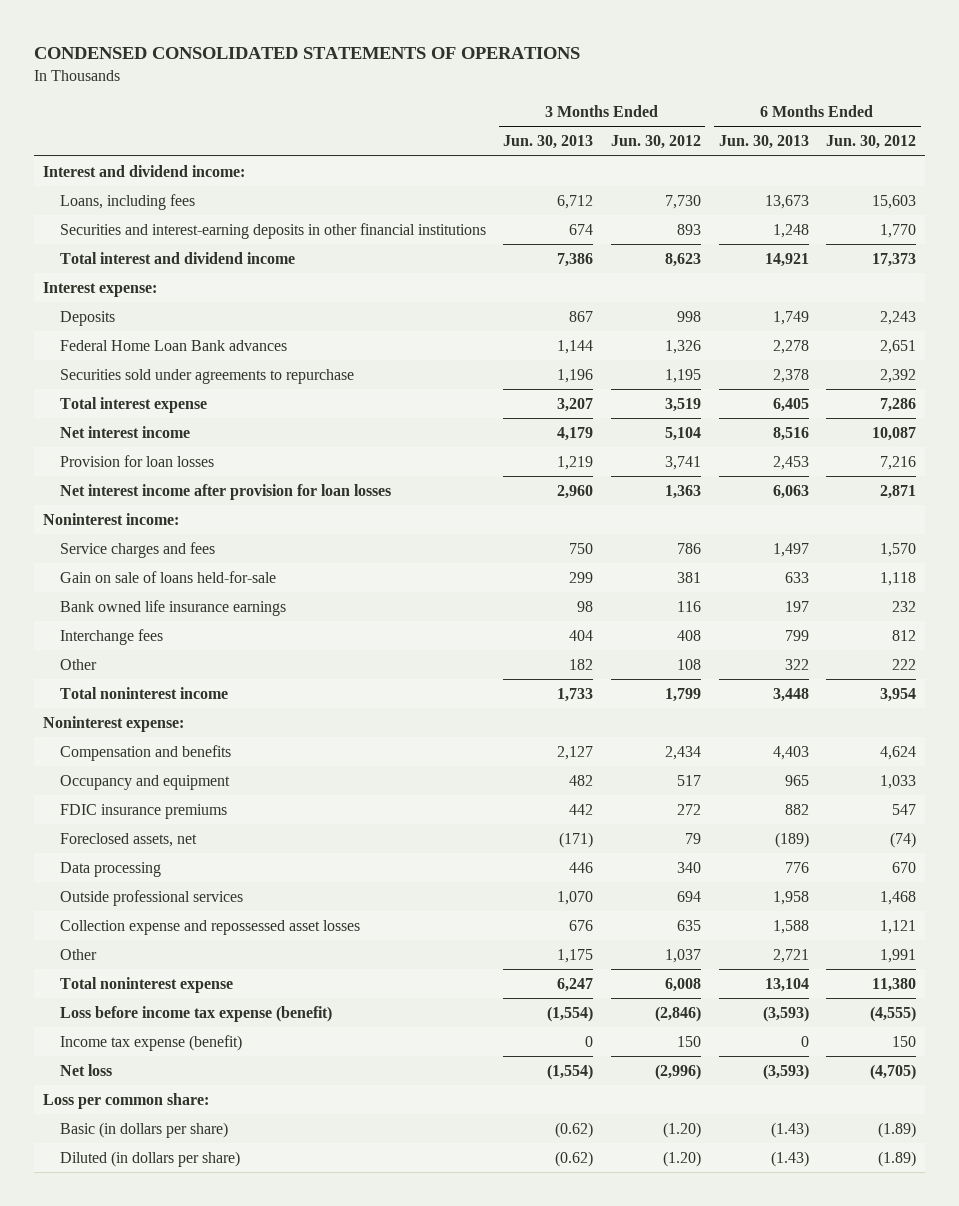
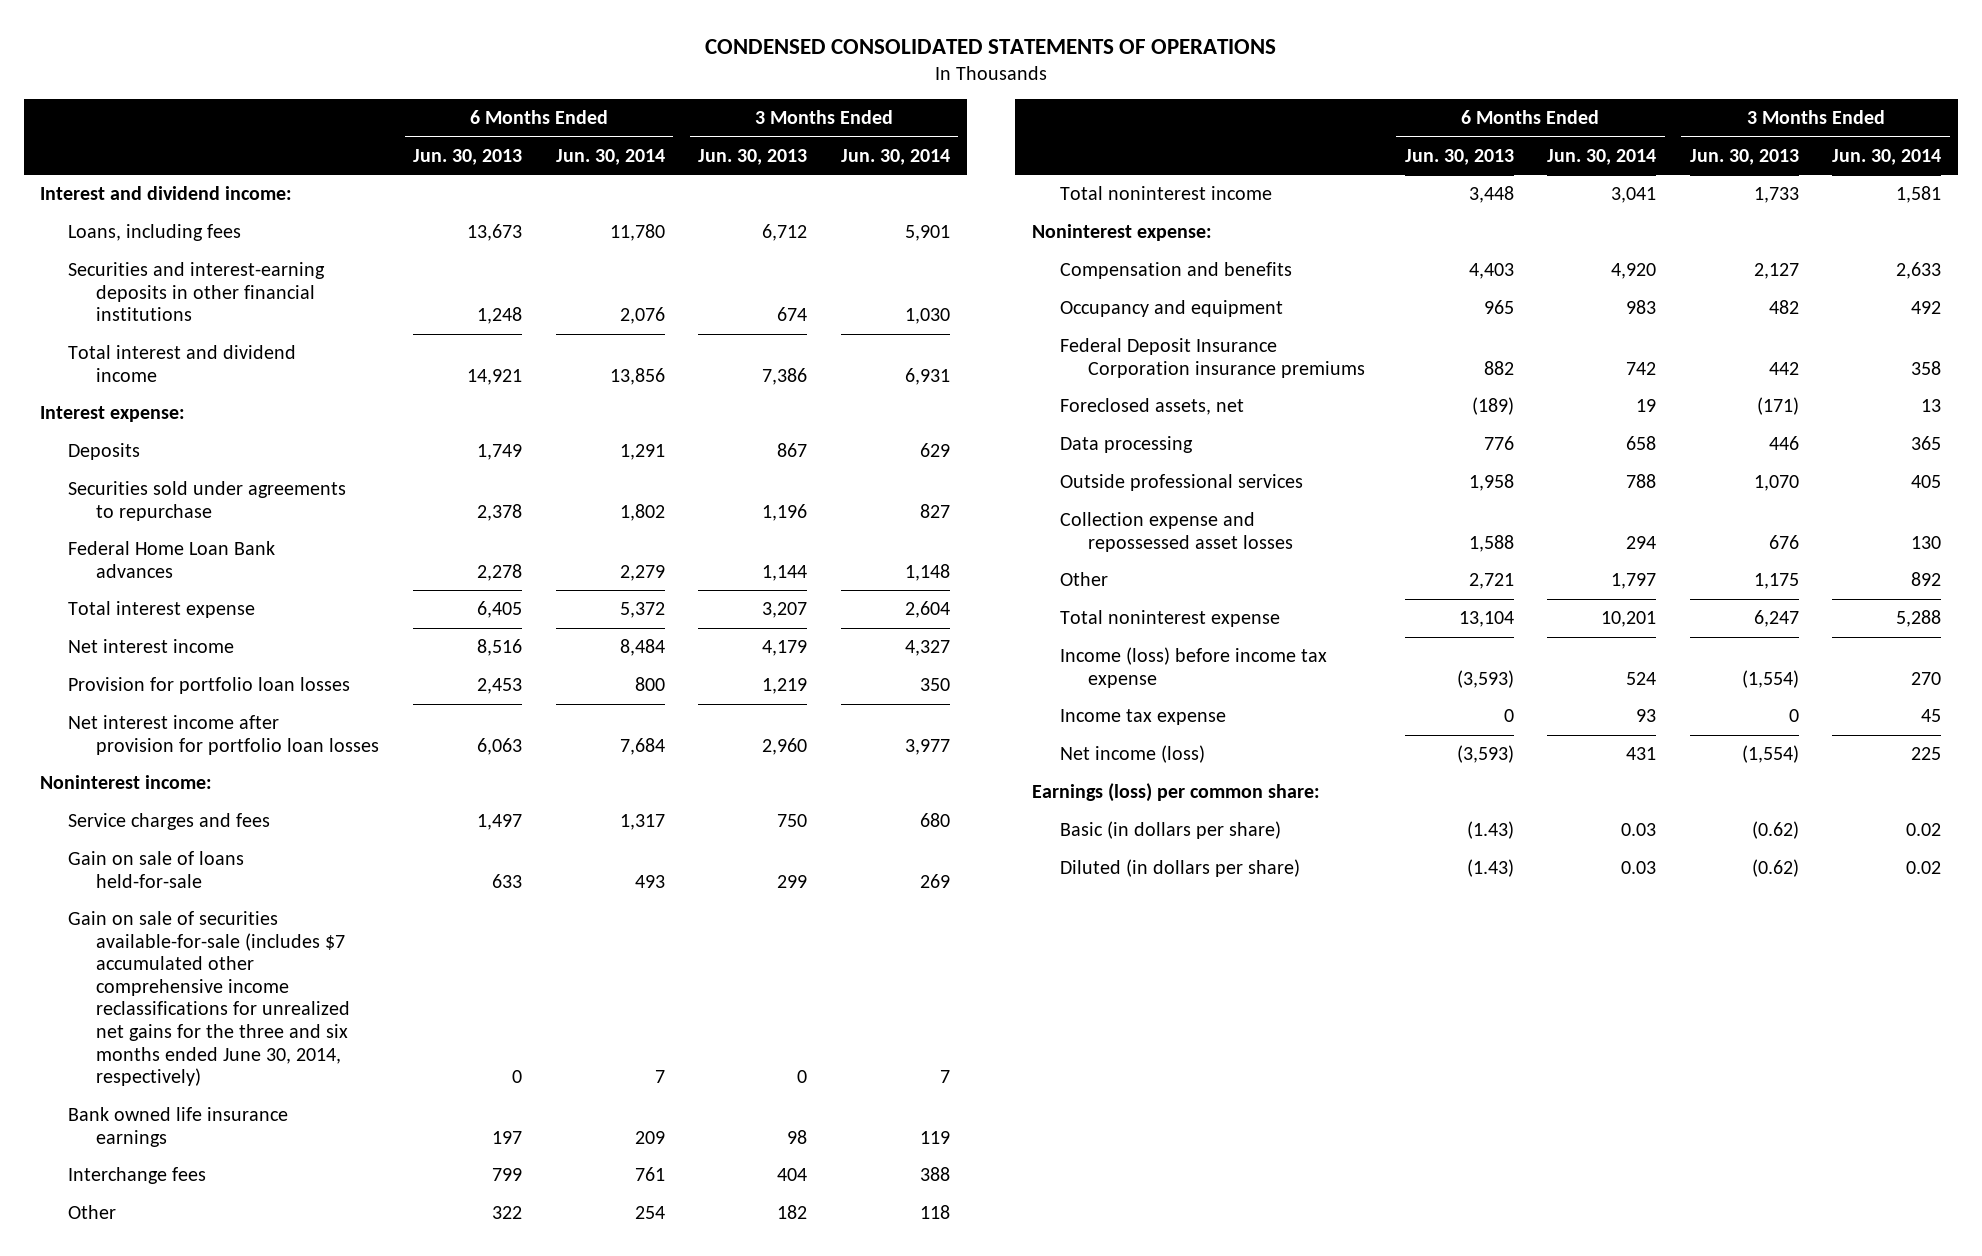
[610,135,701,150] Jun. 30, 2012 -> none
[826,135,917,150] Jun. 30, 2012 -> none
none -> [555,148,665,165] Jun. 30, 2014
none -> [840,148,950,165] Jun. 30, 2014
[59,339,287,351] Federal Home Loan Bank advances -> [68,541,276,578] Federal Home Loan Bank advances
[59,454,214,467] Provision for loan losses -> [68,677,351,695] Provision for portfolio loan losses
[59,483,391,500] Net interest income after provision for loan losses -> [68,715,380,755] Net interest income after provision for portfolio loan losses
none -> [68,911,351,1087] Gain on sale of securities available-for-sale (includes $7 accumulated other comprehensive income reclassifications for unrealized net gains for the three and six months ended June 30, 2014, respectively)
[59,803,227,819] FDIC insurance premiums -> [1059,338,1365,378] Federal Deposit Insurance Corporation insurance premiums
[59,1005,332,1022] Loss before income tax expense (benefit) -> [1059,647,1327,688] Income (loss) before income tax expense
[59,1034,242,1051] Income tax expense (benefit) -> [1059,709,1226,726] Income tax expense
[59,1063,112,1076] Net loss -> [1059,745,1205,764] Net income (loss)
[42,1092,209,1109] Loss per common share: -> [1031,783,1320,803] Earnings (loss) per common share:

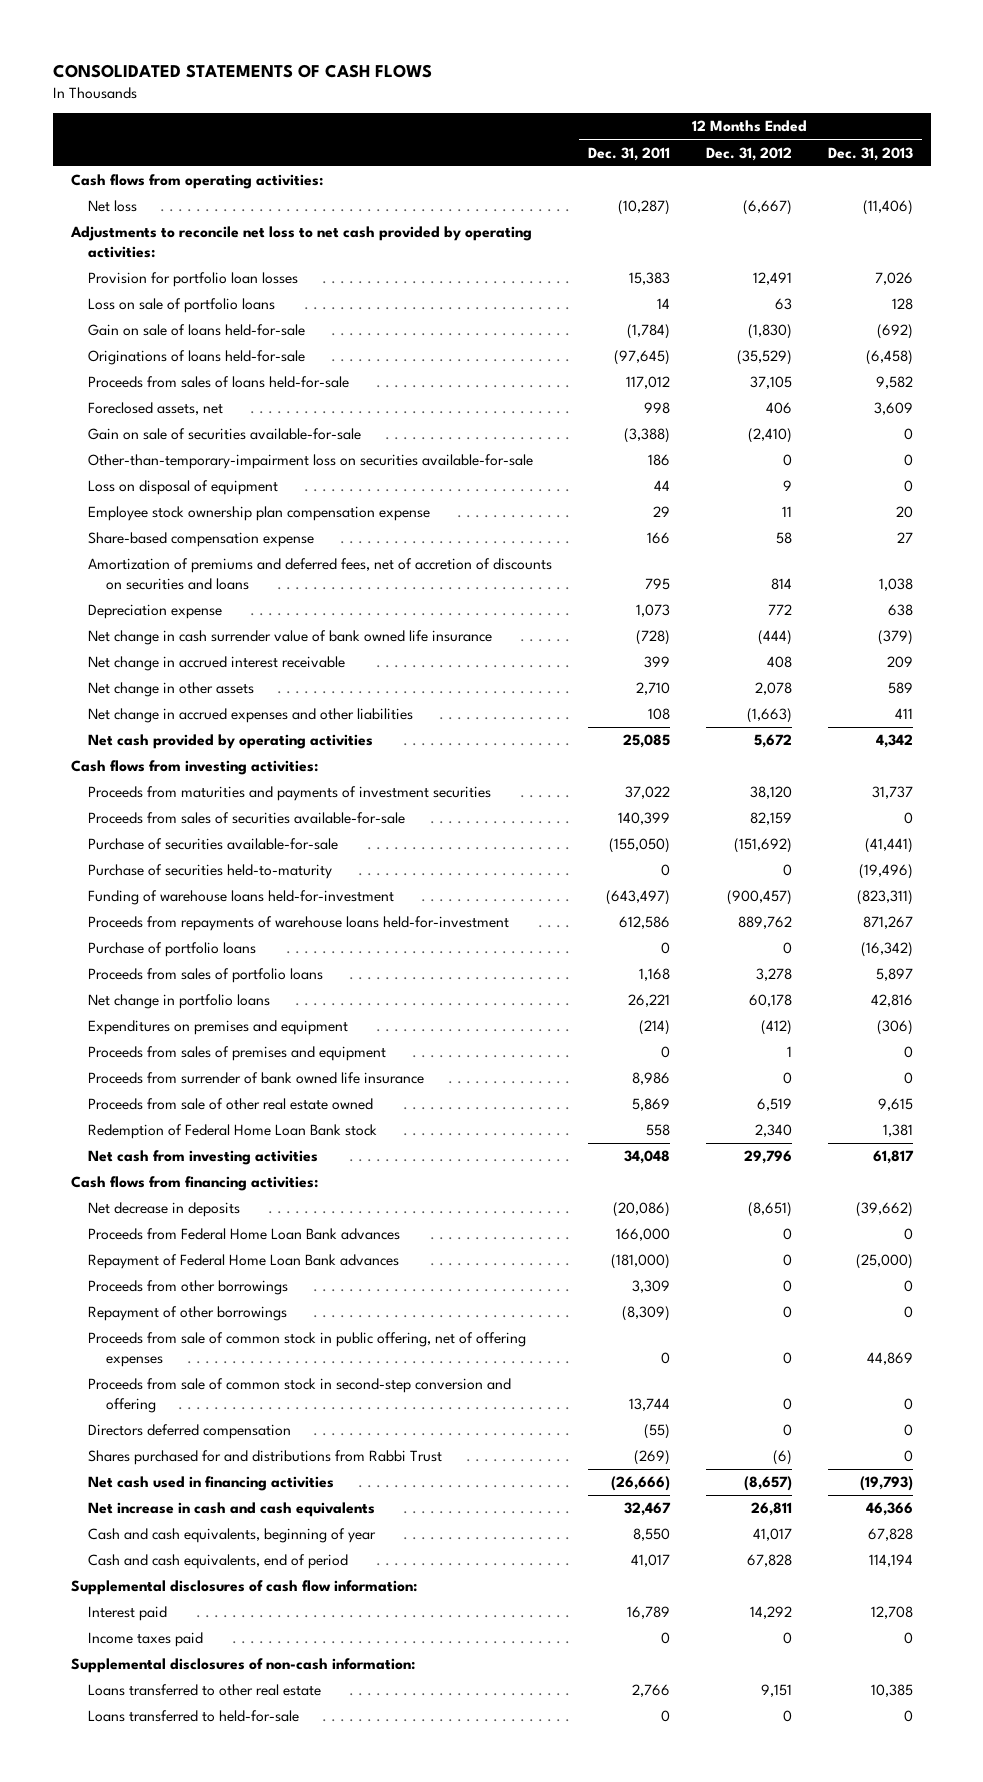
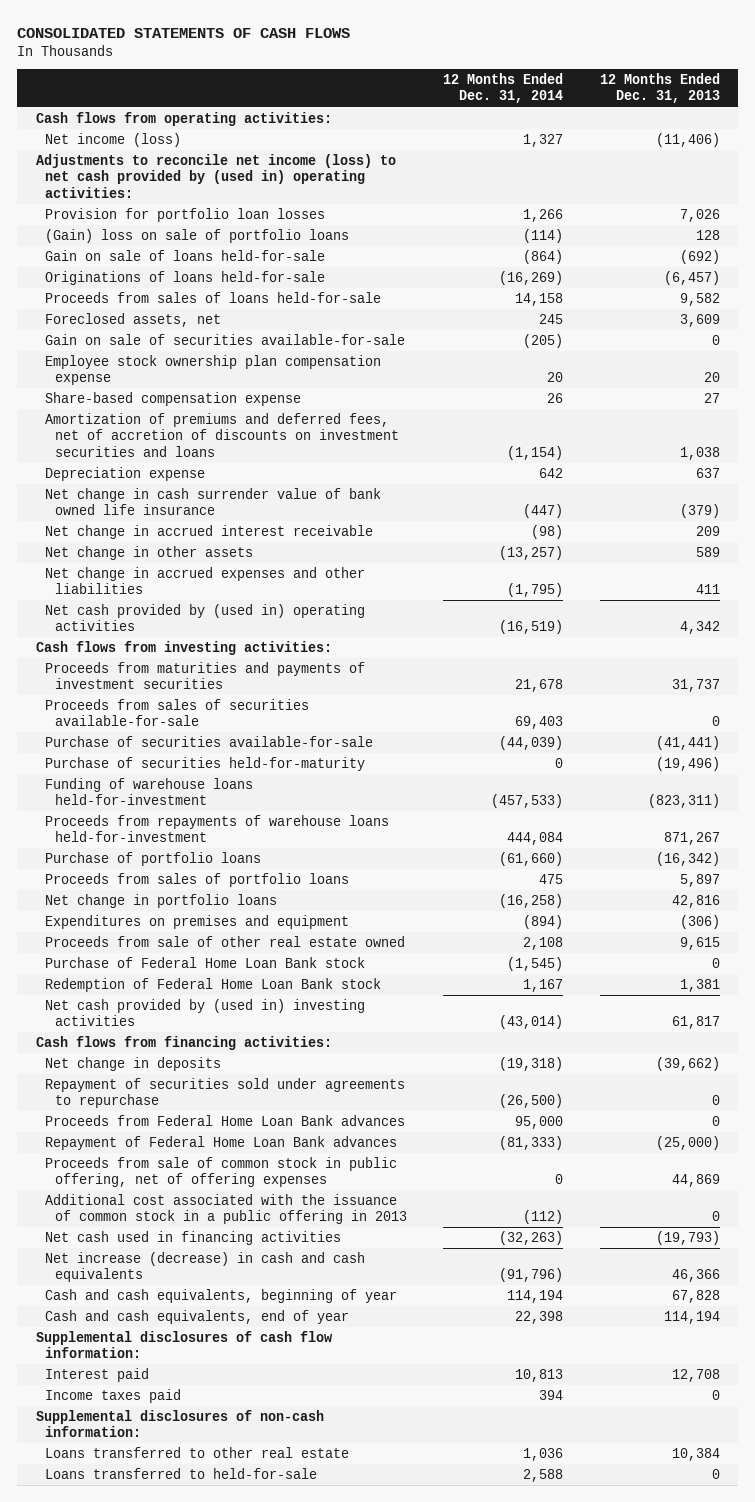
[588,146,671,161] Dec. 31, 2011 -> none
[705,146,792,161] Dec. 31, 2012 -> none
none -> [443,73,564,104] 12 Months Ended Dec. 31, 2014
[88,200,138,213] Net loss -> [45,132,182,147] Net income (loss)
[69,226,532,258] Adjustments to reconcile net loss to net cash provided by operating activities: -> [35,153,396,198] Adjustments to reconcile net income (loss) to net cash provided by (used in) operating activities:
[88,298,276,314] Loss on sale of portfolio loans -> [45,228,350,243] (Gain) loss on sale of portfolio loans
[865,350,913,366] (6,458) -> [663,270,720,285] (6,457)
[88,454,534,470] Other-than-temporary-impairment loss on securities available-for-sale -> none
[88,480,279,496] Loss on disposal of equipment -> none
[88,558,553,590] Amortization of premiums and deferred fees, net of accretion of discounts on securities and loans -> [45,412,399,457] Amortization of premiums and deferred fees, net of accretion of discounts on investment securities and loans
[887,604,913,617] 638 -> [695,467,720,478] 637
[88,734,374,750] Net cash provided by operating activities -> [45,603,366,632] Net cash provided by (used in) operating activities
[88,864,333,880] Purchase of securities held-to-maturity -> [45,756,366,771] Purchase of securities held-for-maturity
[88,1046,387,1062] Proceeds from sales of premises and equipment -> none
[88,1072,425,1085] Proceeds from surrender of bank owned life insurance -> none
none -> [45,956,366,968] Purchase of Federal Home Loan Bank stock
[88,1150,319,1166] Net cash from investing activities -> [45,998,366,1027] Net cash provided by (used in) investing activities
[88,1202,241,1218] Net decrease in deposits -> [45,1056,222,1071] Net change in deposits
none -> [45,1077,406,1109] Repayment of securities sold under agreements to repurchase
[88,1280,289,1296] Proceeds from other borrowings -> none
[88,1306,288,1322] Repayment of other borrowings -> none
[88,1378,512,1413] Proceeds from sale of common stock in second-step conversion and offering -> none
[88,1424,292,1440] Directors deferred compensation -> none
[88,1450,443,1466] Shares purchased for and distributions from Rabbi Trust -> none
none -> [45,1193,407,1225] Additional cost associated with the issuance of common stock in a public offering in 2013
[88,1502,376,1518] Net increase in cash and cash equivalents -> [45,1251,366,1283] Net increase (decrease) in cash and cash equivalents
[88,1554,349,1570] Cash and cash equivalents, end of period -> [45,1309,350,1324] Cash and cash equivalents, end of year
[870,1684,913,1698] 10,385 -> [671,1447,720,1461] 10,384

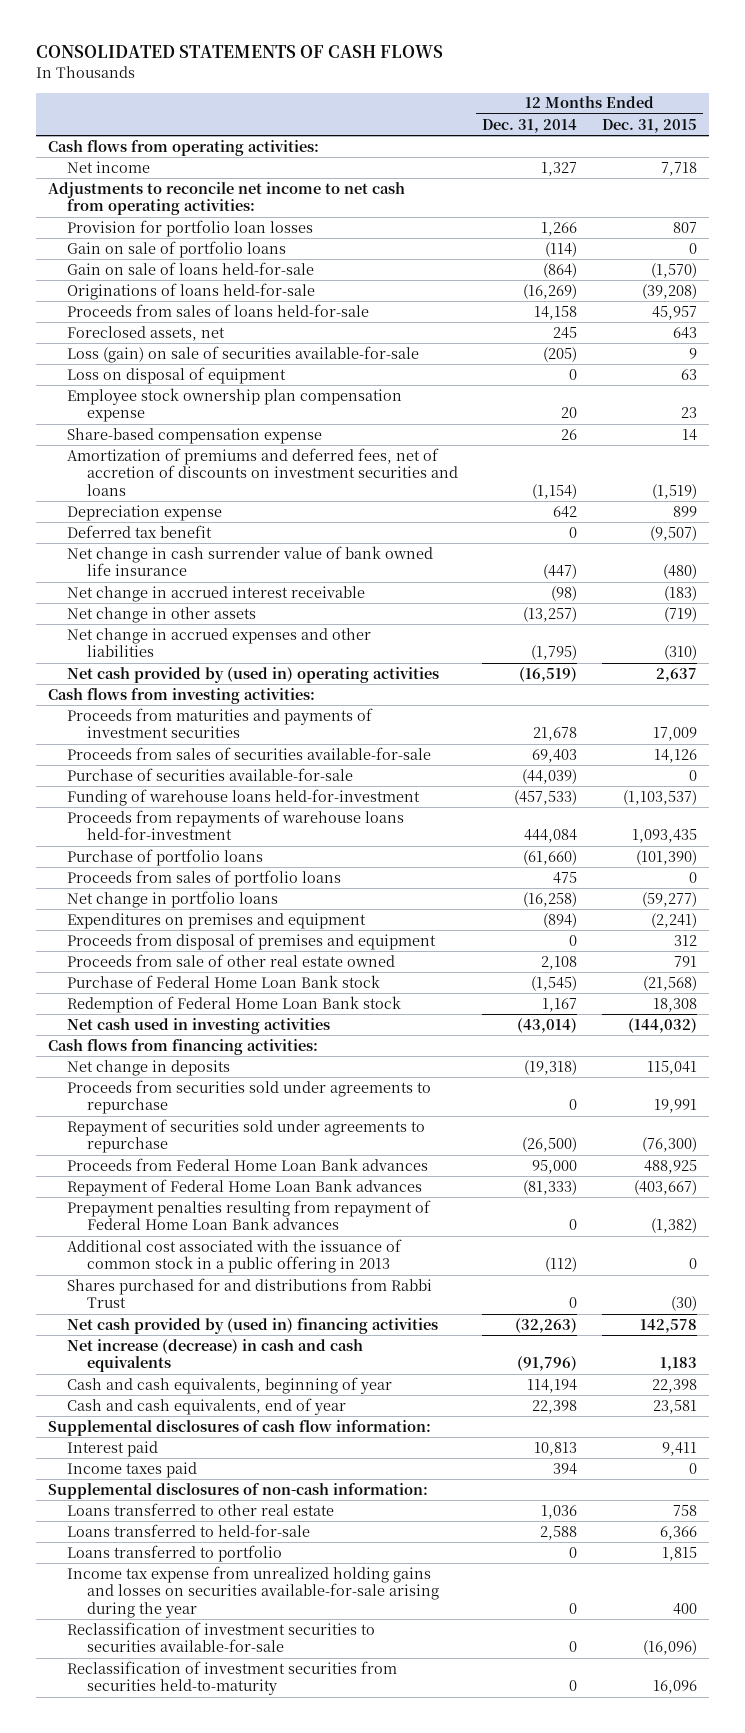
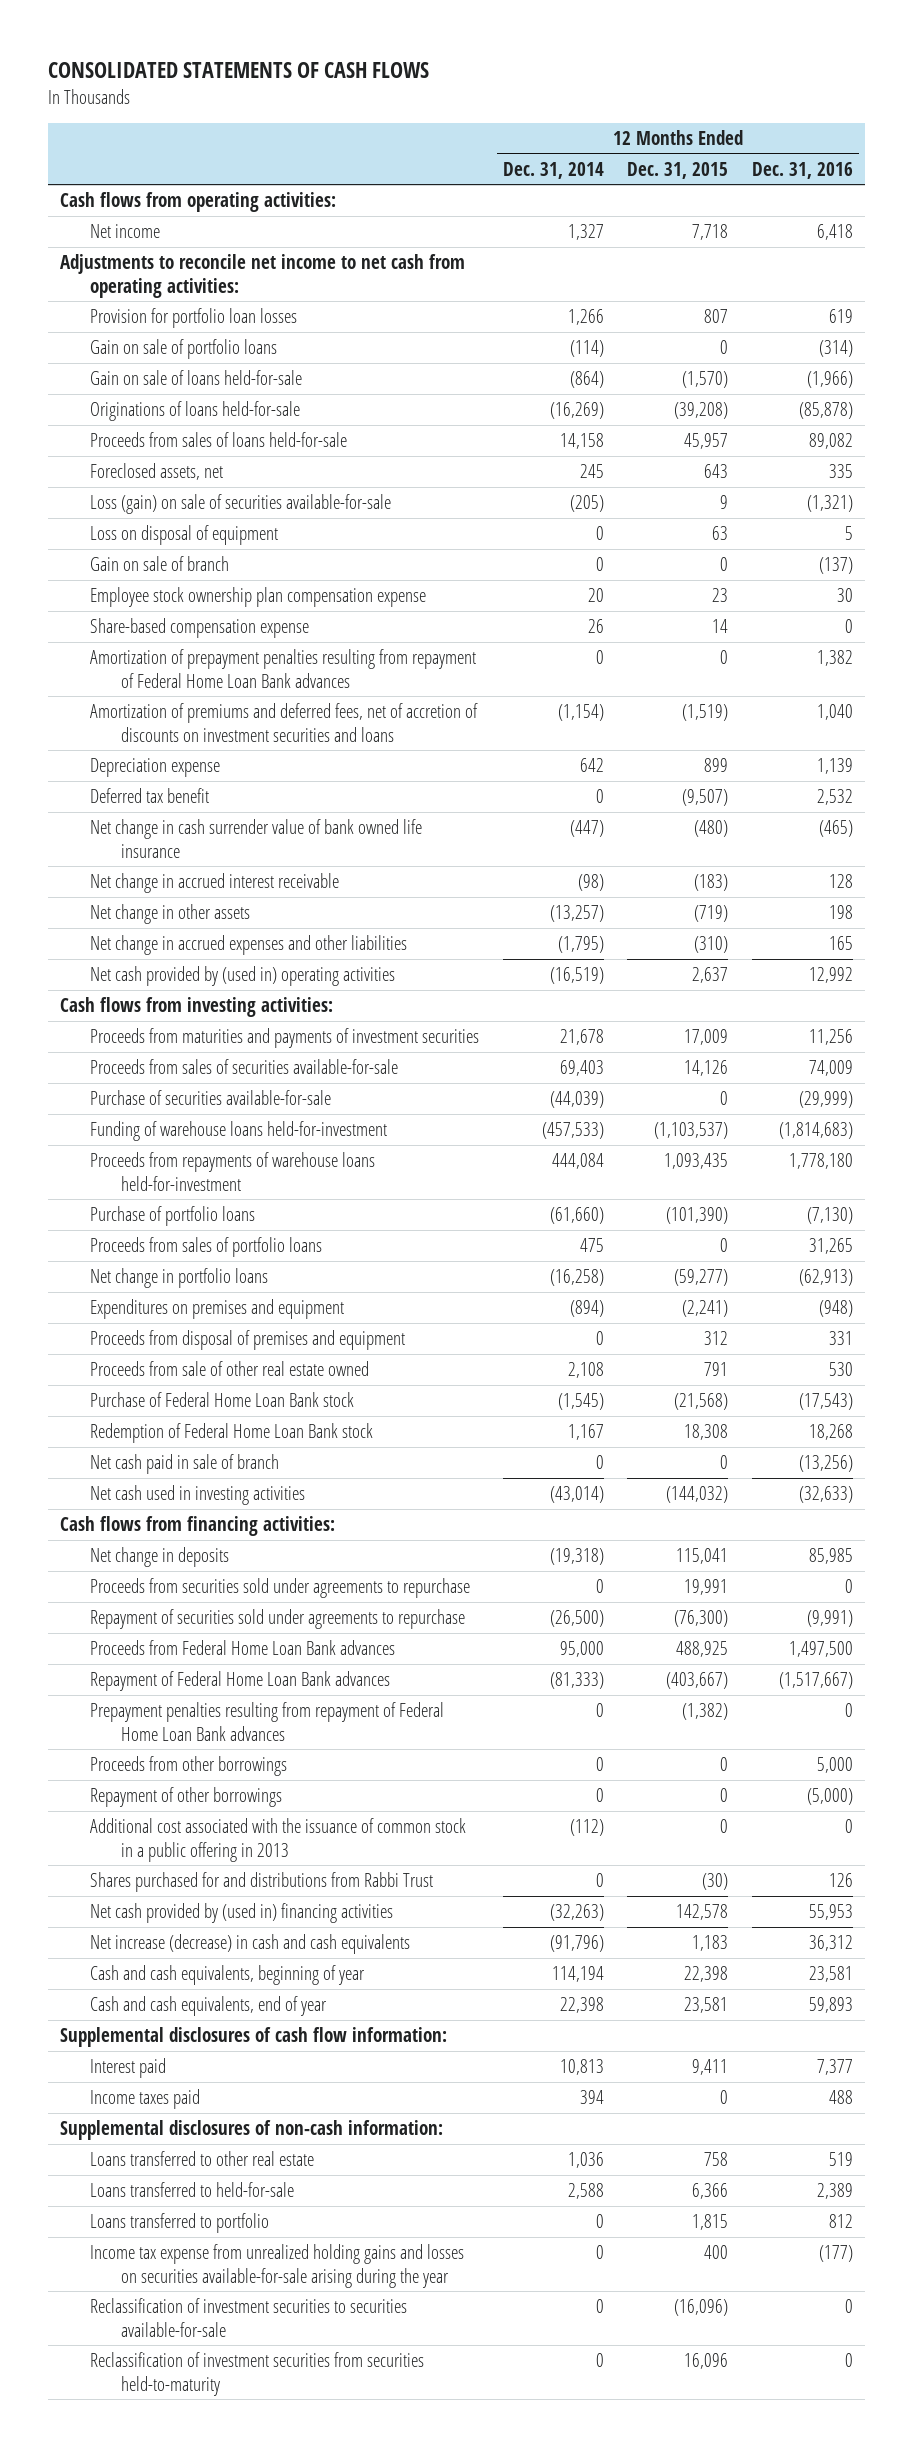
none -> [752,161,854,179] Dec. 31, 2016
none -> [90,556,230,572] Gain on sale of branch
none -> [90,649,477,688] Amortization of prepayment penalties resulting from repayment of Federal Home Loan Bank advances
none -> [90,1454,280,1475] Net cash paid in sale of branch
none -> [90,1756,288,1777] Proceeds from other borrowings
none -> [90,1787,283,1808] Repayment of other borrowings

